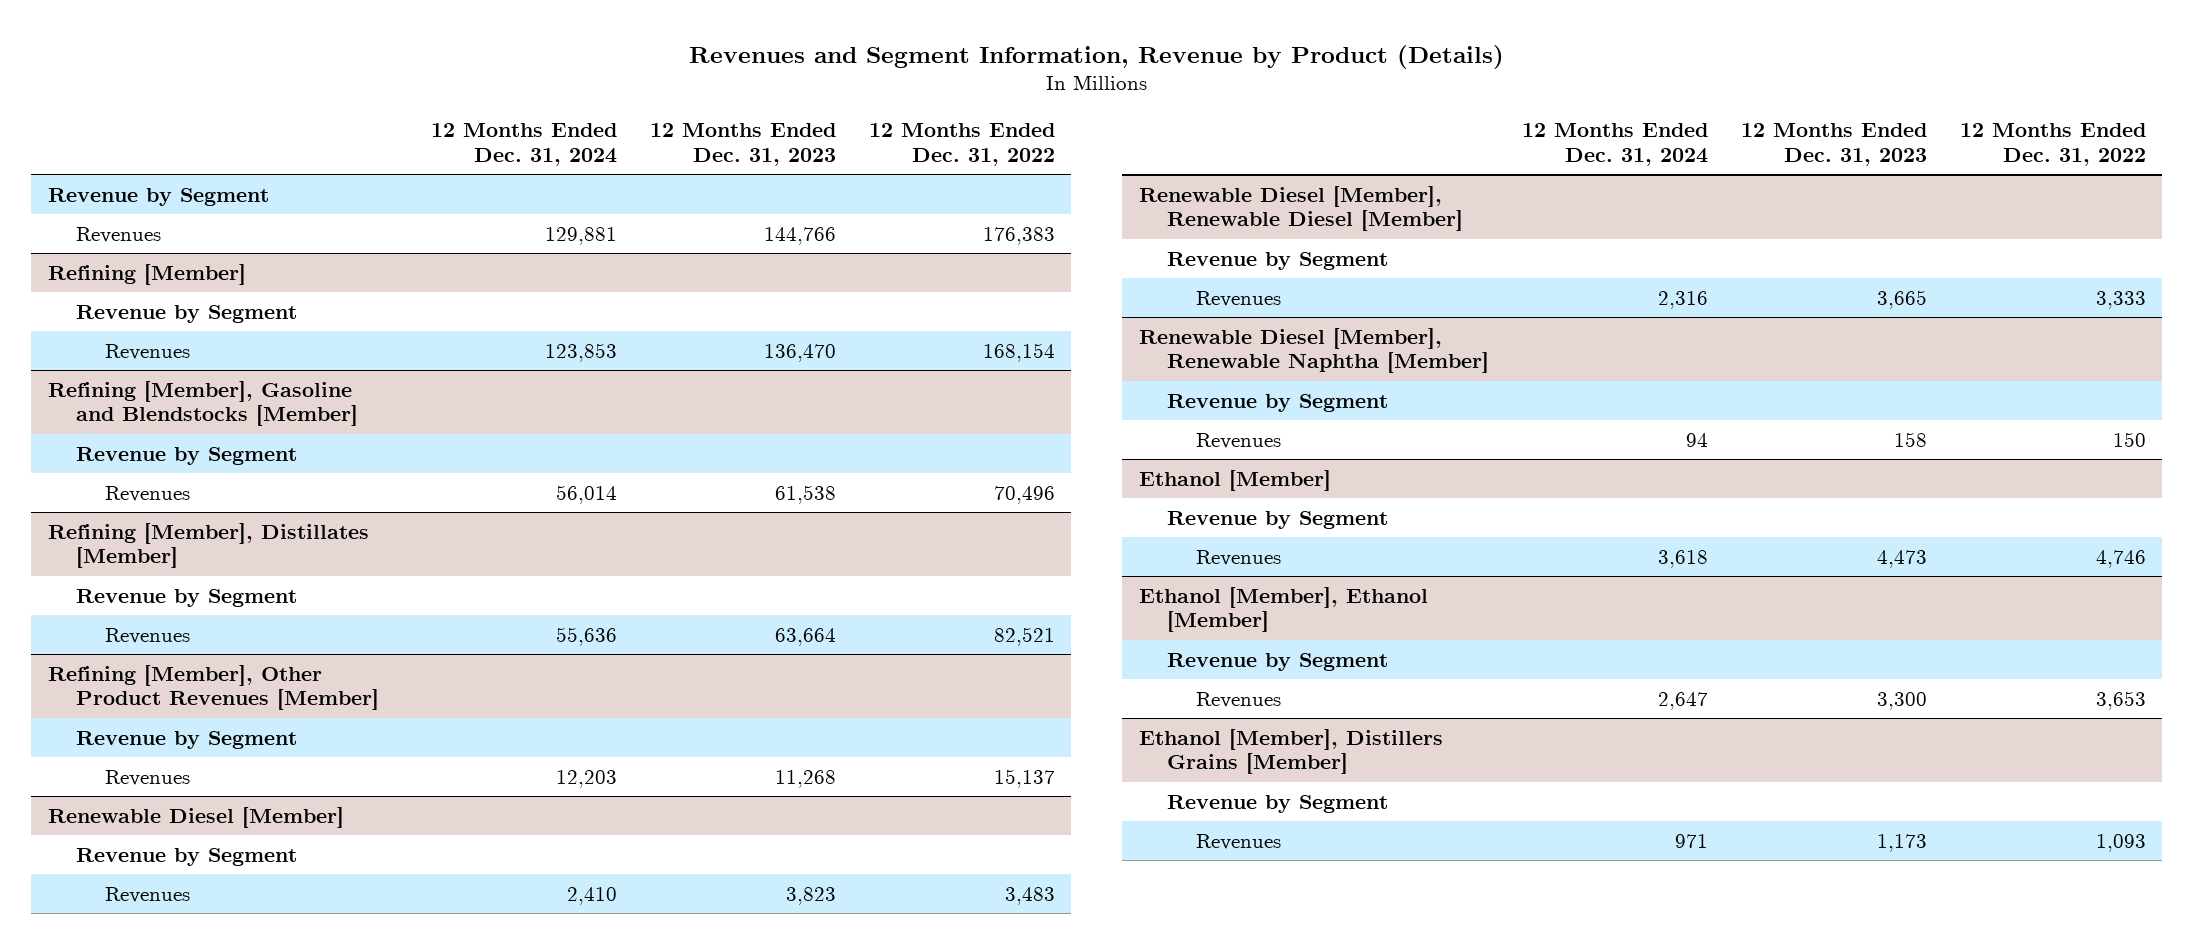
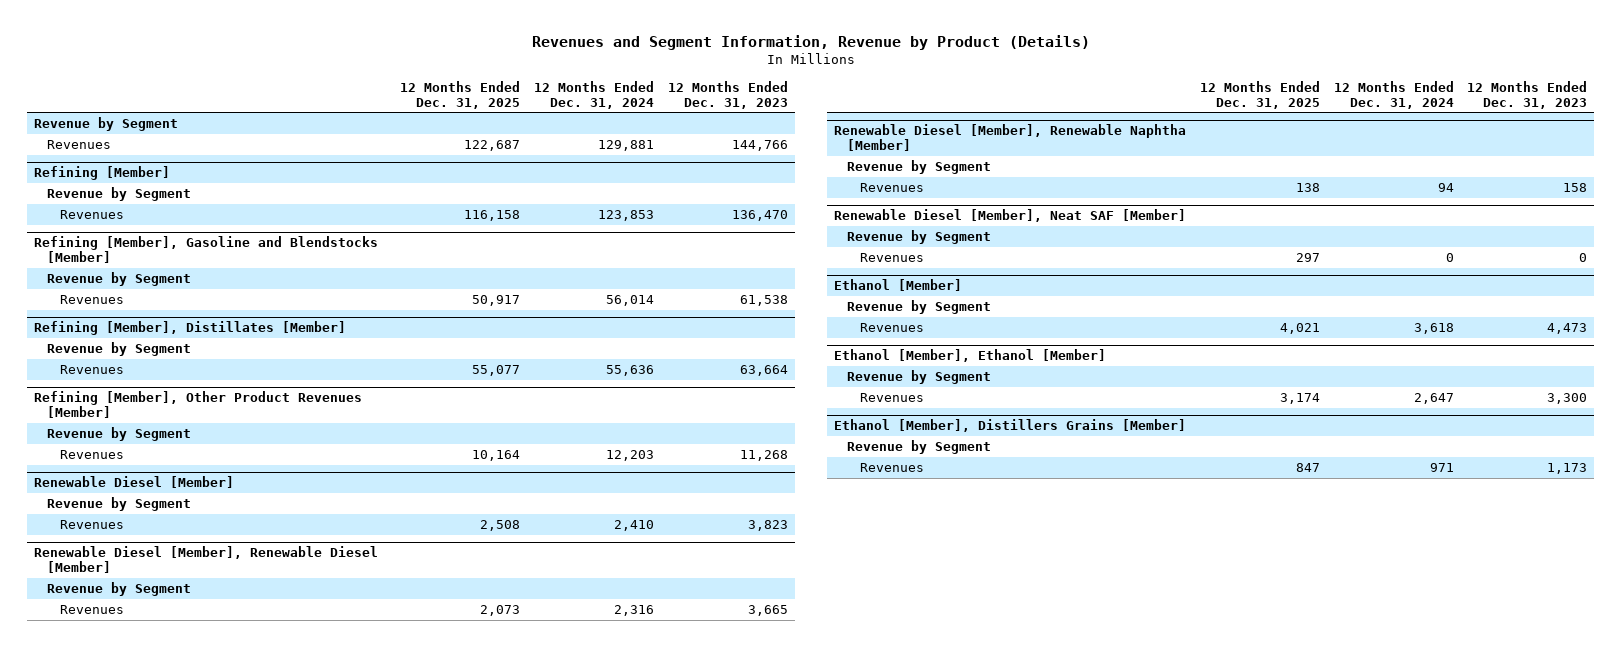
[868,123,1055,166] 12 Months Ended Dec. 31, 2022 -> none
none -> [400,80,521,109] 12 Months Ended Dec. 31, 2025
none -> [833,209,1186,223] Renewable Diesel [Member], Neat SAF [Member]
none -> [846,229,991,244] Revenue by Segment
none -> [859,252,924,262] Revenues

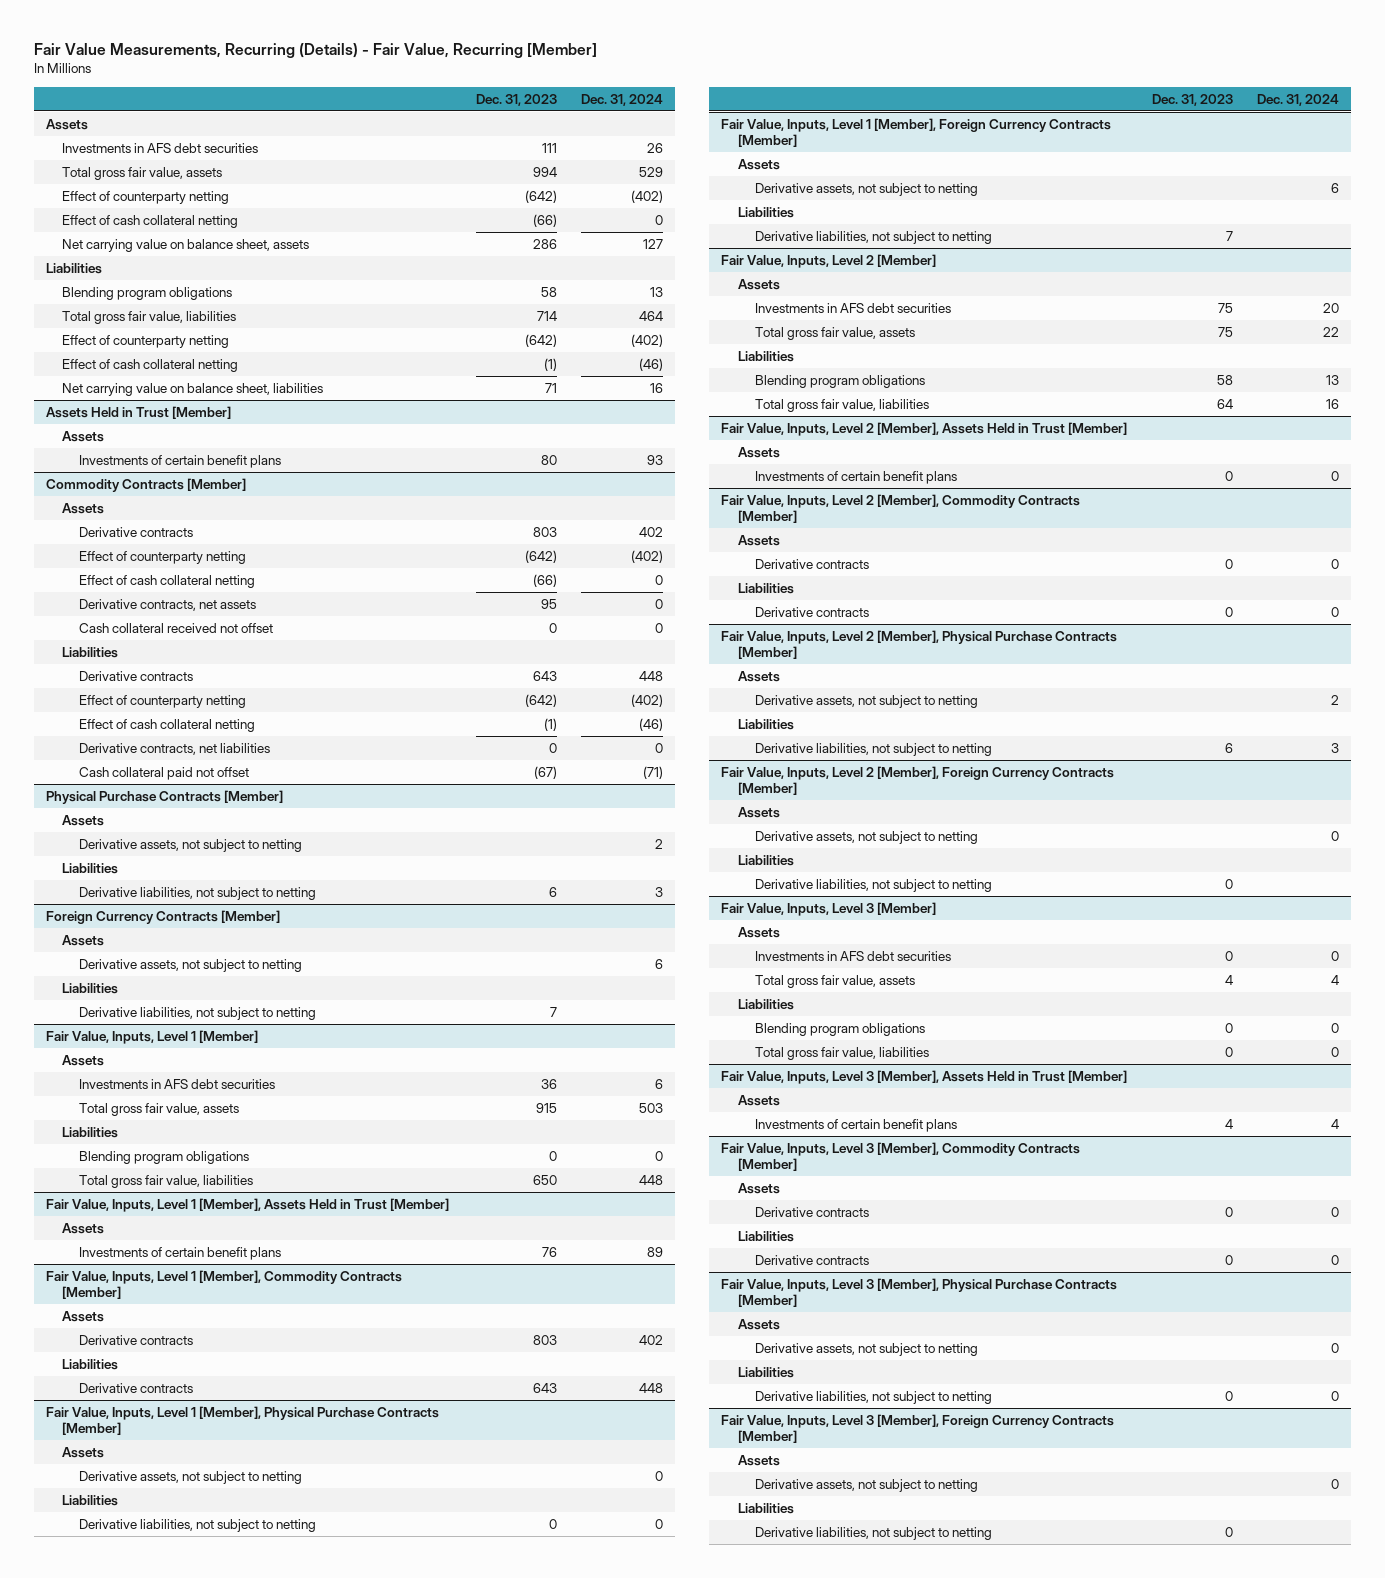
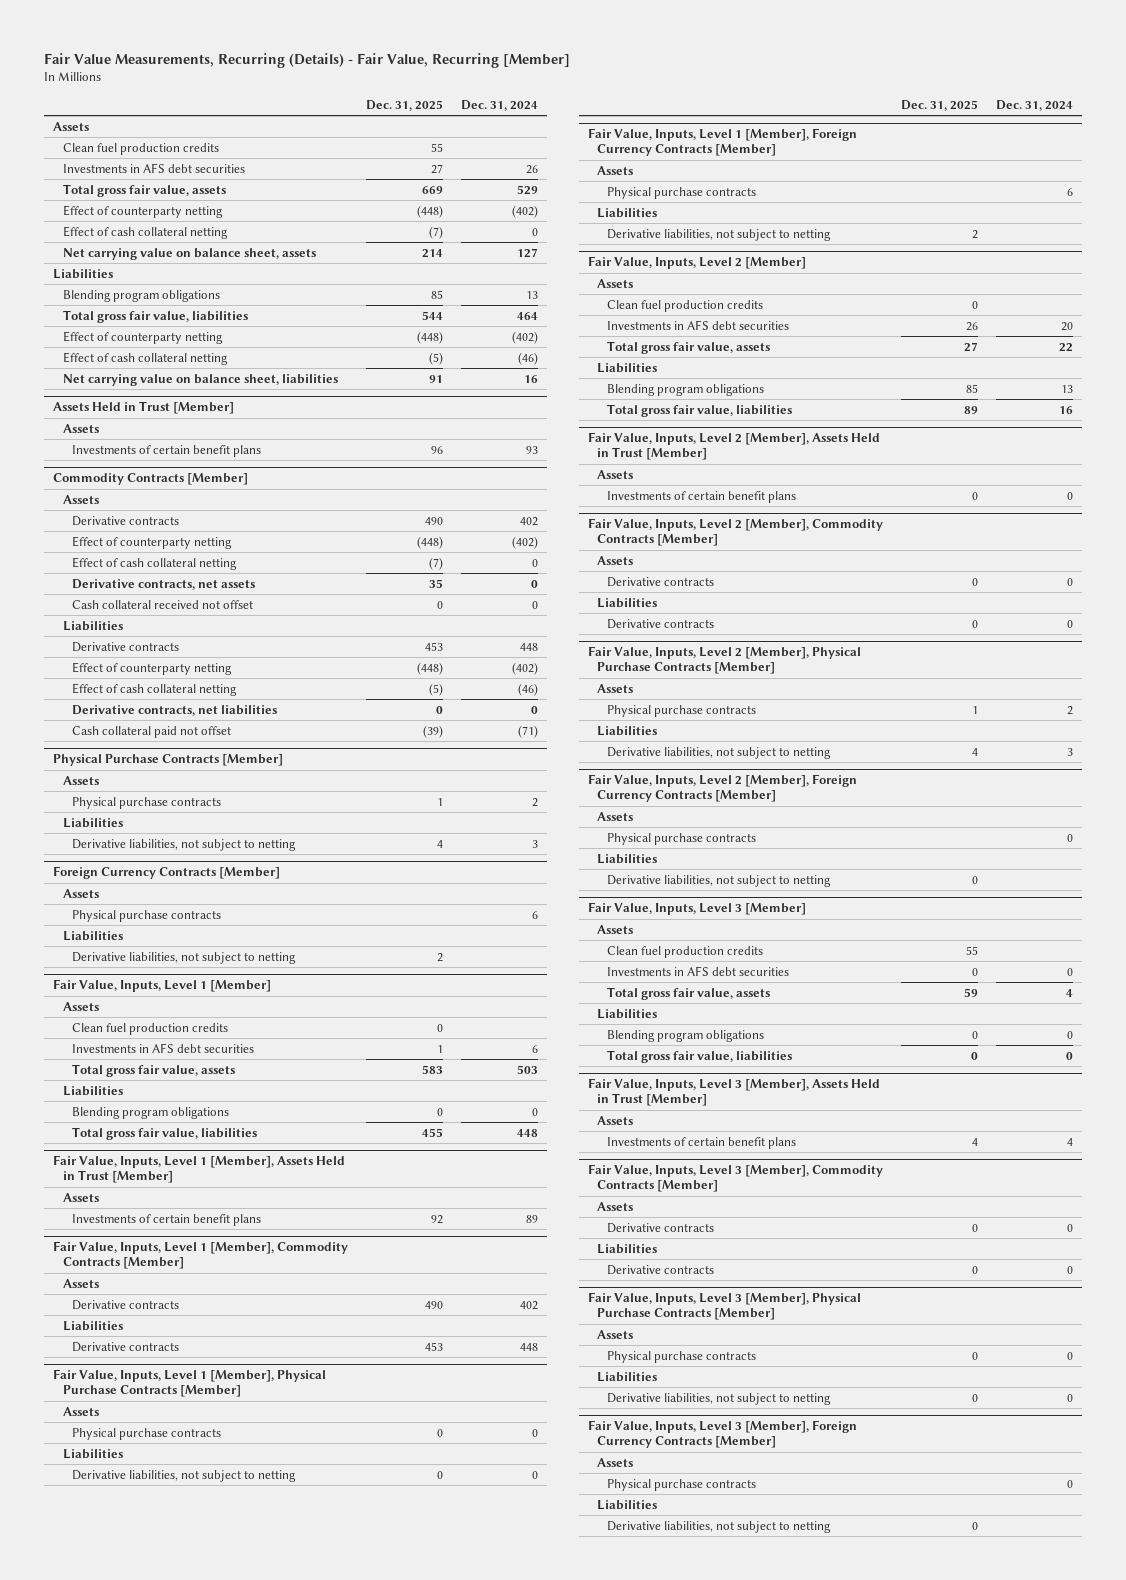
[475,93,557,106] Dec. 31, 2023 -> none
none -> [366,99,444,111] Dec. 31, 2025
none -> [62,142,219,155] Clean fuel production credits
[78,839,302,853] Derivative assets, not subject to netting -> [71,796,221,809] Physical purchase contracts
[78,959,302,973] Derivative assets, not subject to netting -> [71,909,221,922] Physical purchase contracts
none -> [71,1022,228,1035] Clean fuel production credits
[78,1471,302,1485] Derivative assets, not subject to netting -> [71,1427,221,1440] Physical purchase contracts
[754,183,978,197] Derivative assets, not subject to netting -> [606,186,756,199] Physical purchase contracts
none -> [606,299,763,312] Clean fuel production credits
[754,695,978,709] Derivative assets, not subject to netting -> [606,704,756,717] Physical purchase contracts
[754,831,978,845] Derivative assets, not subject to netting -> [606,832,756,845] Physical purchase contracts
none -> [606,945,763,958] Clean fuel production credits
[754,1343,978,1357] Derivative assets, not subject to netting -> [606,1350,756,1363] Physical purchase contracts
[754,1479,978,1493] Derivative assets, not subject to netting -> [606,1478,756,1491] Physical purchase contracts

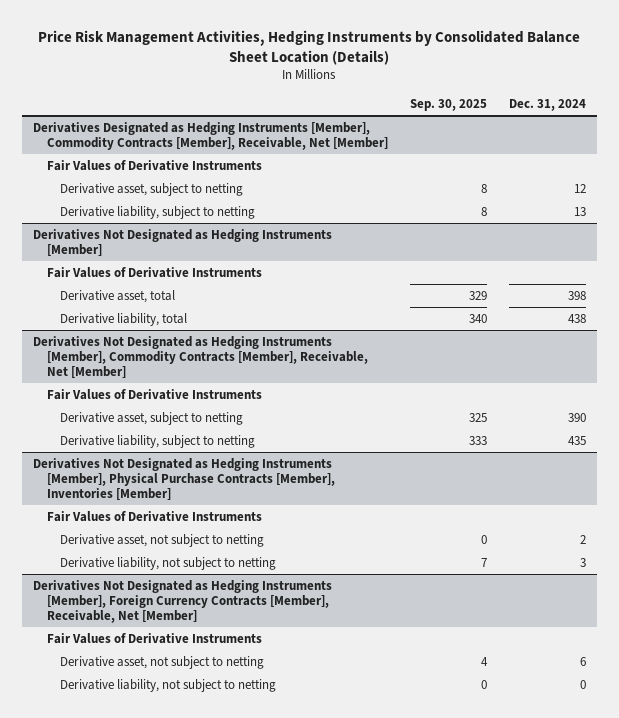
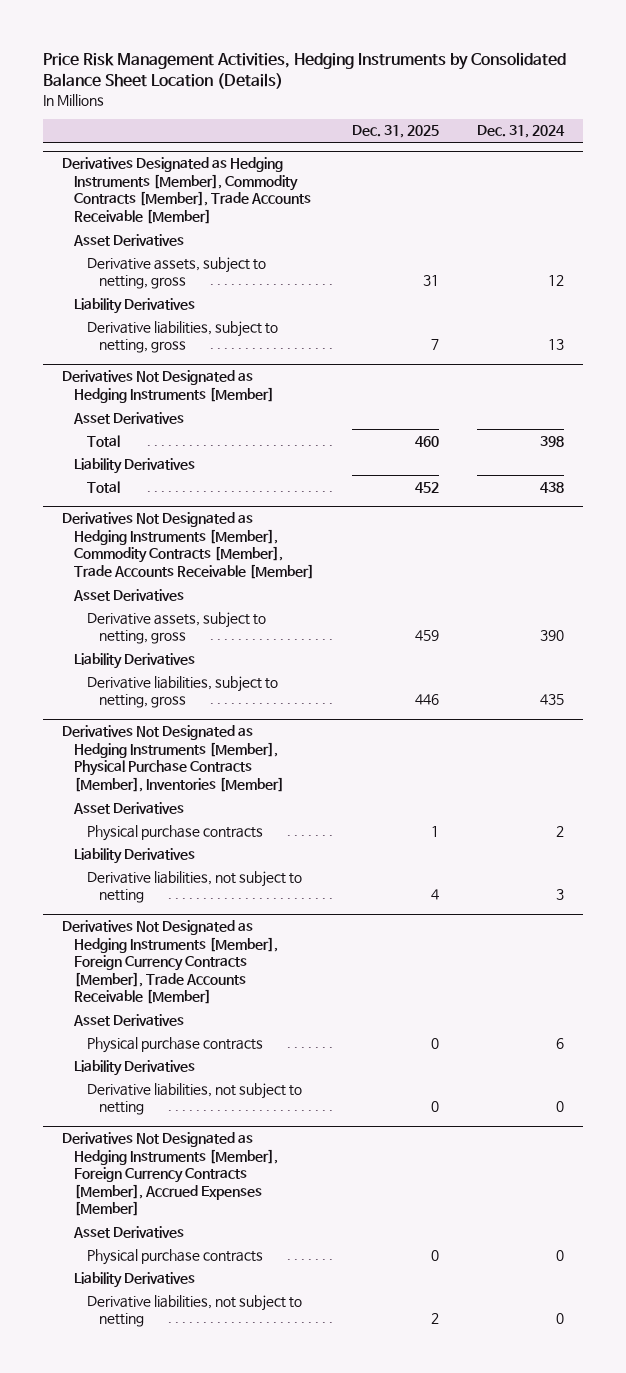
[409,98,487,111] Sep. 30, 2025 -> none
none -> [352,125,440,139] Dec. 31, 2025
[46,159,262,171] Fair Values of Derivative Instruments -> none
[32,121,388,150] Derivatives Designated as Hedging Instruments [Member], Commodity Contracts [Member], Receivable, Net [Member] -> [62,157,312,224] Derivatives Designated as Hedging Instruments [Member], Commodity Contracts [Member], Trade Accounts Receivable [Member]
none -> [73,233,185,246] Asset Derivatives
[60,182,244,196] Derivative asset, subject to netting -> [86,256,266,290] Derivative assets, subject to netting, gross
none -> [74,297,196,314] Liability Derivatives
[60,205,256,219] Derivative liability, subject to netting -> [86,320,278,354] Derivative liabilities, subject to netting, gross
[46,266,262,278] Fair Values of Derivative Instruments -> none
[46,388,262,400] Fair Values of Derivative Instruments -> none
none -> [73,411,185,424] Asset Derivatives
[60,289,176,303] Derivative asset, total -> [86,434,120,447] Total
none -> [74,457,196,474] Liability Derivatives
[60,312,188,326] Derivative liability, total -> [86,480,120,493] Total
[32,335,368,378] Derivatives Not Designated as Hedging Instruments [Member], Commodity Contracts [Member], Receivable, Net [Member] -> [62,512,315,579] Derivatives Not Designated as Hedging Instruments [Member], Commodity Contracts [Member], Trade Accounts Receivable [Member]
none -> [73,588,185,601] Asset Derivatives
[60,411,244,425] Derivative asset, subject to netting -> [86,611,266,645] Derivative assets, subject to netting, gross
none -> [74,652,196,669] Liability Derivatives
[60,434,256,448] Derivative liability, subject to netting -> [86,675,278,709] Derivative liabilities, subject to netting, gross
[46,510,262,522] Fair Values of Derivative Instruments -> none
[46,632,262,644] Fair Values of Derivative Instruments -> none
none -> [73,801,185,814] Asset Derivatives
[60,533,265,547] Derivative asset, not subject to netting -> [86,824,263,841] Physical purchase contracts
none -> [74,847,196,864] Liability Derivatives
[60,556,277,570] Derivative liability, not subject to netting -> [86,870,302,904] Derivative liabilities, not subject to netting
[32,579,332,623] Derivatives Not Designated as Hedging Instruments [Member], Foreign Currency Contracts [Member], Receivable, Net [Member] -> [62,920,279,1005] Derivatives Not Designated as Hedging Instruments [Member], Foreign Currency Contracts [Member], Trade Accounts Receivable [Member]
none -> [73,1013,185,1026] Asset Derivatives
[60,655,265,669] Derivative asset, not subject to netting -> [86,1036,263,1053] Physical purchase contracts
none -> [74,1059,196,1076] Liability Derivatives
[60,678,277,692] Derivative liability, not subject to netting -> [86,1082,302,1116] Derivative liabilities, not subject to netting
none -> [62,1132,279,1217] Derivatives Not Designated as Hedging Instruments [Member], Foreign Currency Contracts [Member], Accrued Expenses [Member]
none -> [73,1225,185,1238] Asset Derivatives
none -> [86,1248,263,1265] Physical purchase contracts
none -> [74,1271,196,1288] Liability Derivatives
none -> [86,1294,302,1328] Derivative liabilities, not subject to netting

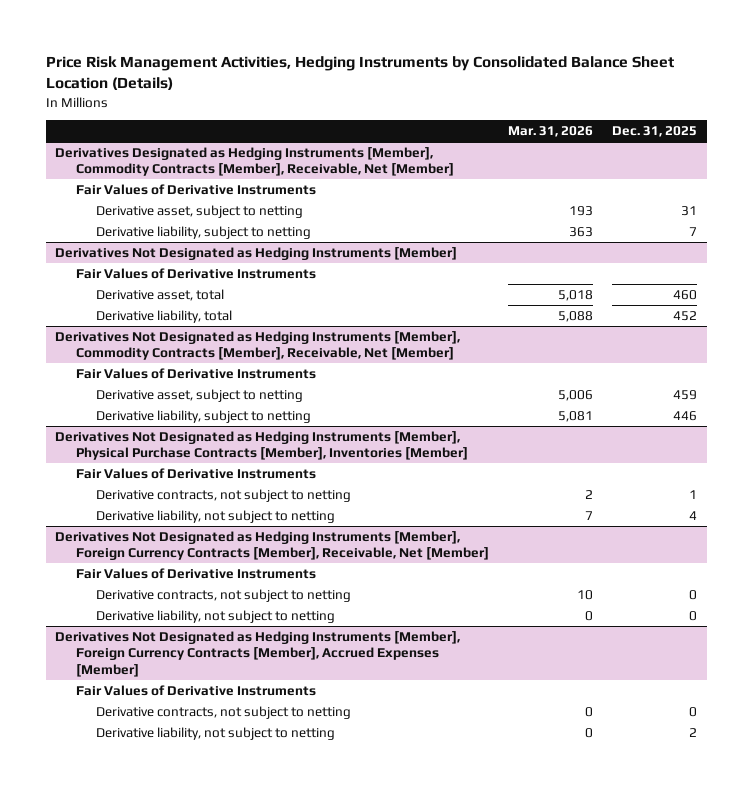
[477,125,566,139] Dec. 31, 2024 -> none
none -> [507,126,593,138] Mar. 31, 2026
[73,233,185,246] Asset Derivatives -> none
[74,297,196,314] Liability Derivatives -> none
[62,157,312,224] Derivatives Designated as Hedging Instruments [Member], Commodity Contracts [Member], Trade Accounts Receivable [Member] -> [55,146,454,177] Derivatives Designated as Hedging Instruments [Member], Commodity Contracts [Member], Receivable, Net [Member]
none -> [75,183,316,195] Fair Values of Derivative Instruments
[86,256,266,290] Derivative assets, subject to netting, gross -> [95,204,303,218] Derivative asset, subject to netting
[86,320,278,354] Derivative liabilities, subject to netting, gross -> [95,225,311,239] Derivative liability, subject to netting
[73,411,185,424] Asset Derivatives -> none
[74,457,196,474] Liability Derivatives -> none
[73,588,185,601] Asset Derivatives -> none
[74,652,196,669] Liability Derivatives -> none
none -> [75,267,316,279] Fair Values of Derivative Instruments
[86,434,120,447] Total -> [95,288,224,301] Derivative asset, total
[86,480,120,493] Total -> [95,309,232,323] Derivative liability, total
[62,512,315,579] Derivatives Not Designated as Hedging Instruments [Member], Commodity Contracts [Member], Trade Accounts Receivable [Member] -> [55,330,461,361] Derivatives Not Designated as Hedging Instruments [Member], Commodity Contracts [Member], Receivable, Net [Member]
none -> [75,367,316,379] Fair Values of Derivative Instruments
[86,611,266,645] Derivative assets, subject to netting, gross -> [95,388,303,402] Derivative asset, subject to netting
[86,675,278,709] Derivative liabilities, subject to netting, gross -> [95,409,311,423] Derivative liability, subject to netting
[73,801,185,814] Asset Derivatives -> none
[74,847,196,864] Liability Derivatives -> none
[73,1013,185,1026] Asset Derivatives -> none
[74,1059,196,1076] Liability Derivatives -> none
none -> [75,467,316,479] Fair Values of Derivative Instruments
[86,824,263,841] Physical purchase contracts -> [95,488,351,502] Derivative contracts, not subject to netting
[86,870,302,904] Derivative liabilities, not subject to netting -> [95,509,335,523] Derivative liability, not subject to netting
[62,920,279,1005] Derivatives Not Designated as Hedging Instruments [Member], Foreign Currency Contracts [Member], Trade Accounts Receivable [Member] -> [55,530,489,561] Derivatives Not Designated as Hedging Instruments [Member], Foreign Currency Contracts [Member], Receivable, Net [Member]
none -> [75,567,316,579] Fair Values of Derivative Instruments
[86,1036,263,1053] Physical purchase contracts -> [95,588,351,602] Derivative contracts, not subject to netting
[86,1082,302,1116] Derivative liabilities, not subject to netting -> [95,609,335,623] Derivative liability, not subject to netting
[73,1225,185,1238] Asset Derivatives -> none
[74,1271,196,1288] Liability Derivatives -> none
none -> [75,684,316,696] Fair Values of Derivative Instruments
[86,1248,263,1265] Physical purchase contracts -> [95,705,351,719] Derivative contracts, not subject to netting
[86,1294,302,1328] Derivative liabilities, not subject to netting -> [95,726,335,740] Derivative liability, not subject to netting

